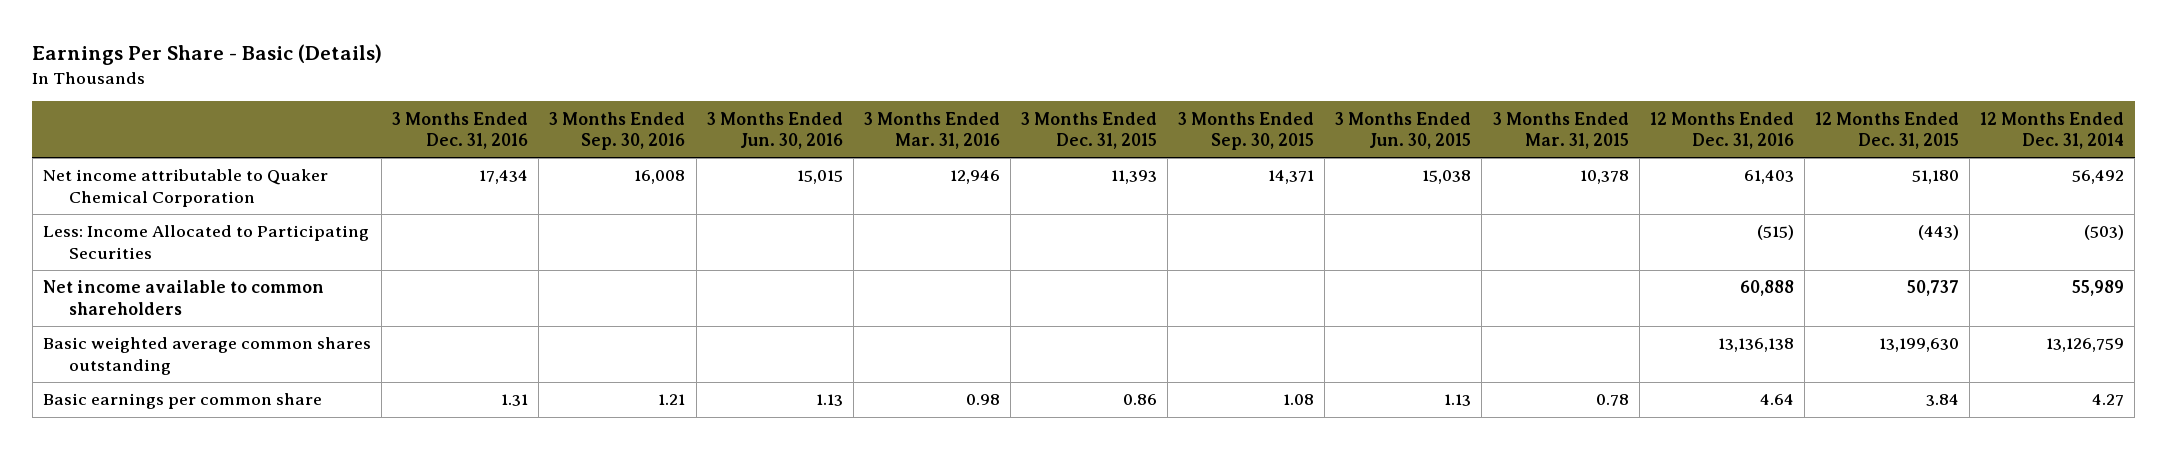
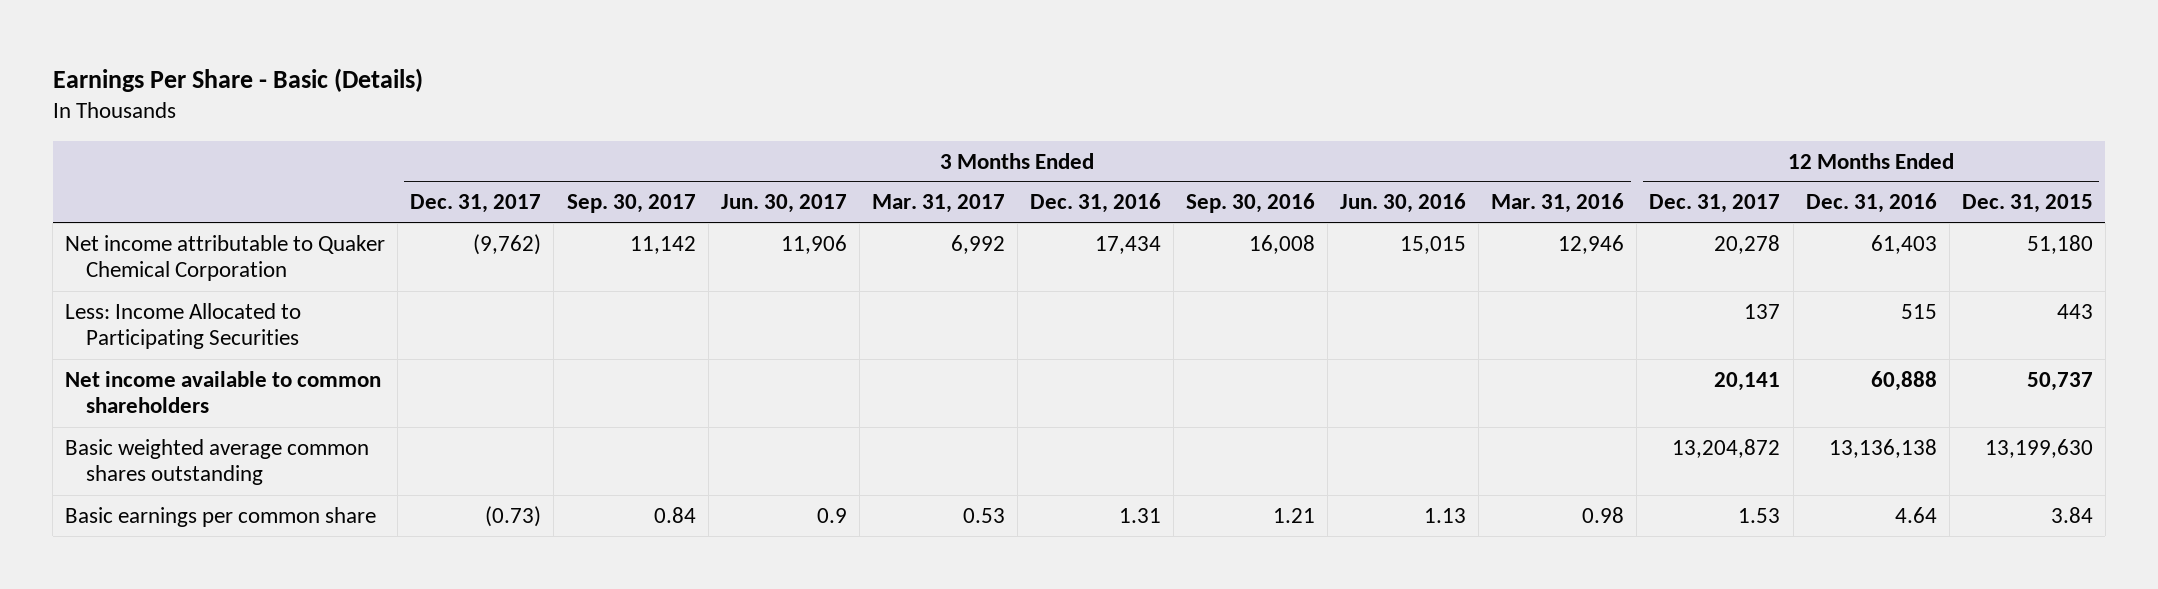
[1021,111,1158,149] 3 Months Ended Dec. 31, 2015 -> none
[1178,111,1315,150] 3 Months Ended Sep. 30, 2015 -> none
[1335,111,1472,149] 3 Months Ended Jun. 30, 2015 -> none
[1492,111,1629,149] 3 Months Ended Mar. 31, 2015 -> none
[1980,111,2125,149] 12 Months Ended Dec. 31, 2014 -> none
none -> [410,194,542,214] Dec. 31, 2017
none -> [566,194,696,214] Sep. 30, 2017
none -> [720,194,847,214] Jun. 30, 2017
none -> [871,194,1005,214] Mar. 31, 2017
none -> [1649,194,1781,214] Dec. 31, 2017
[1756,225,1794,241] (515) -> [1900,303,1937,319] 515
[1917,225,1959,241] (443) -> [2056,303,2093,319] 443

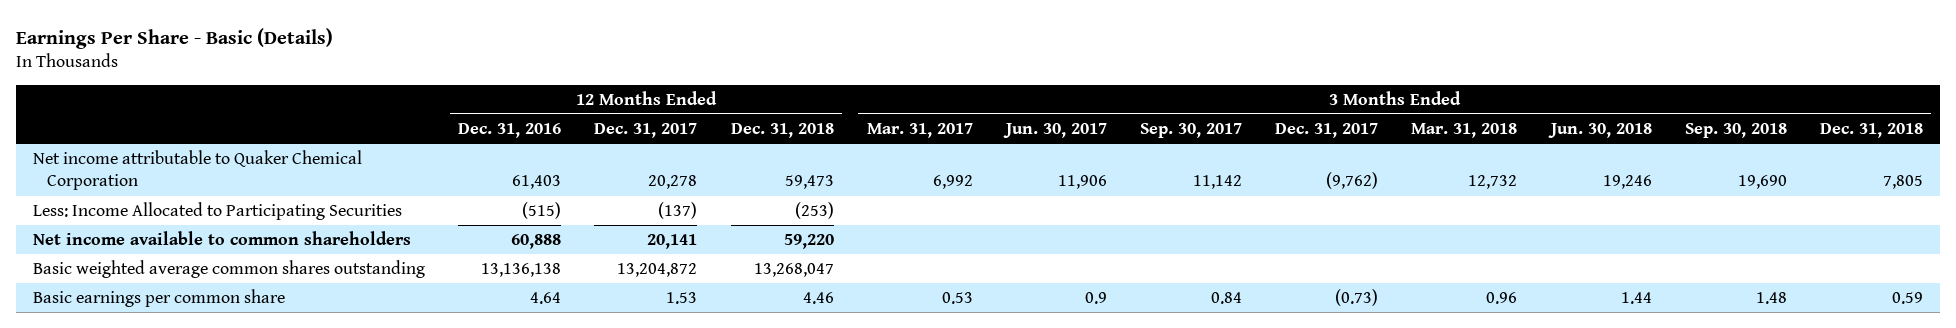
[1029,193,1161,214] Dec. 31, 2016 -> none
[1186,193,1316,214] Sep. 30, 2016 -> none
[1340,193,1467,214] Jun. 30, 2016 -> none
[1491,193,1625,214] Mar. 31, 2016 -> none
[1961,194,2093,214] Dec. 31, 2015 -> none
none -> [730,123,834,139] Dec. 31, 2018
none -> [1411,123,1518,139] Mar. 31, 2018
none -> [1547,123,1652,139] Jun. 30, 2018
none -> [1684,123,1787,139] Sep. 30, 2018
none -> [1820,123,1924,139] Dec. 31, 2018
[1744,303,1781,319] 137 -> [658,202,698,220] (137)
[1900,303,1937,319] 515 -> [522,202,562,220] (515)

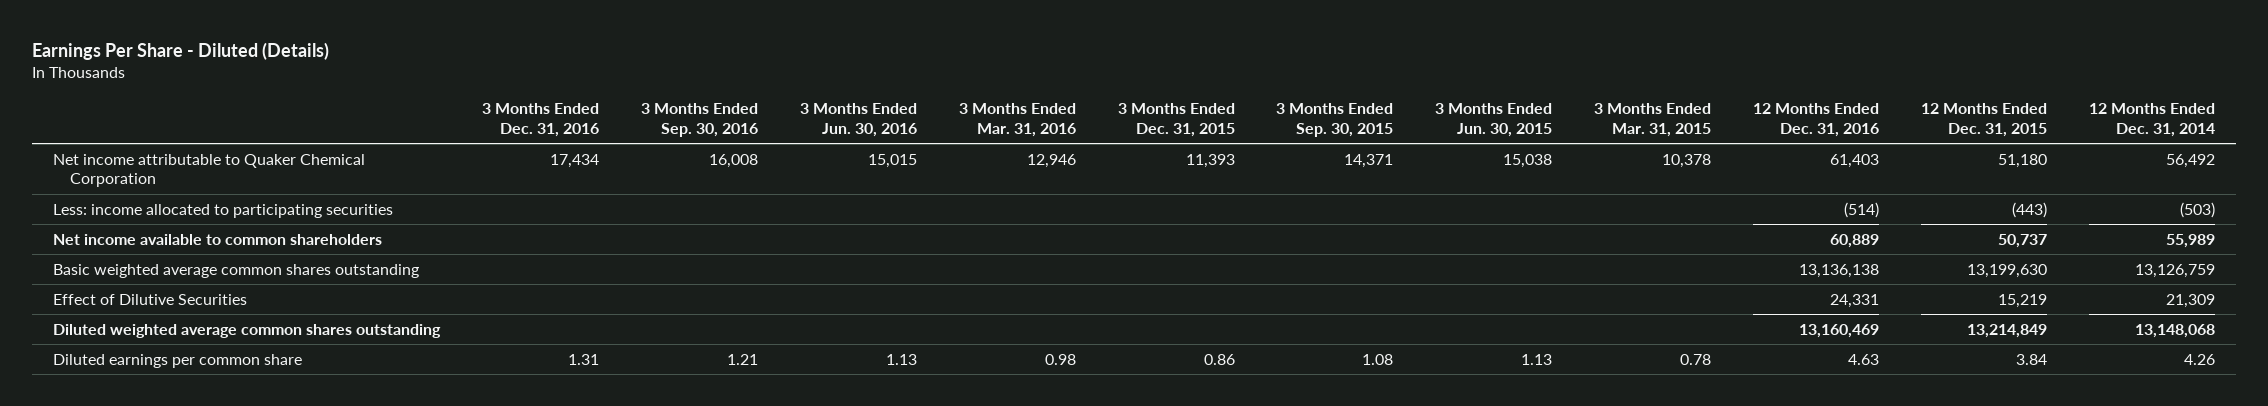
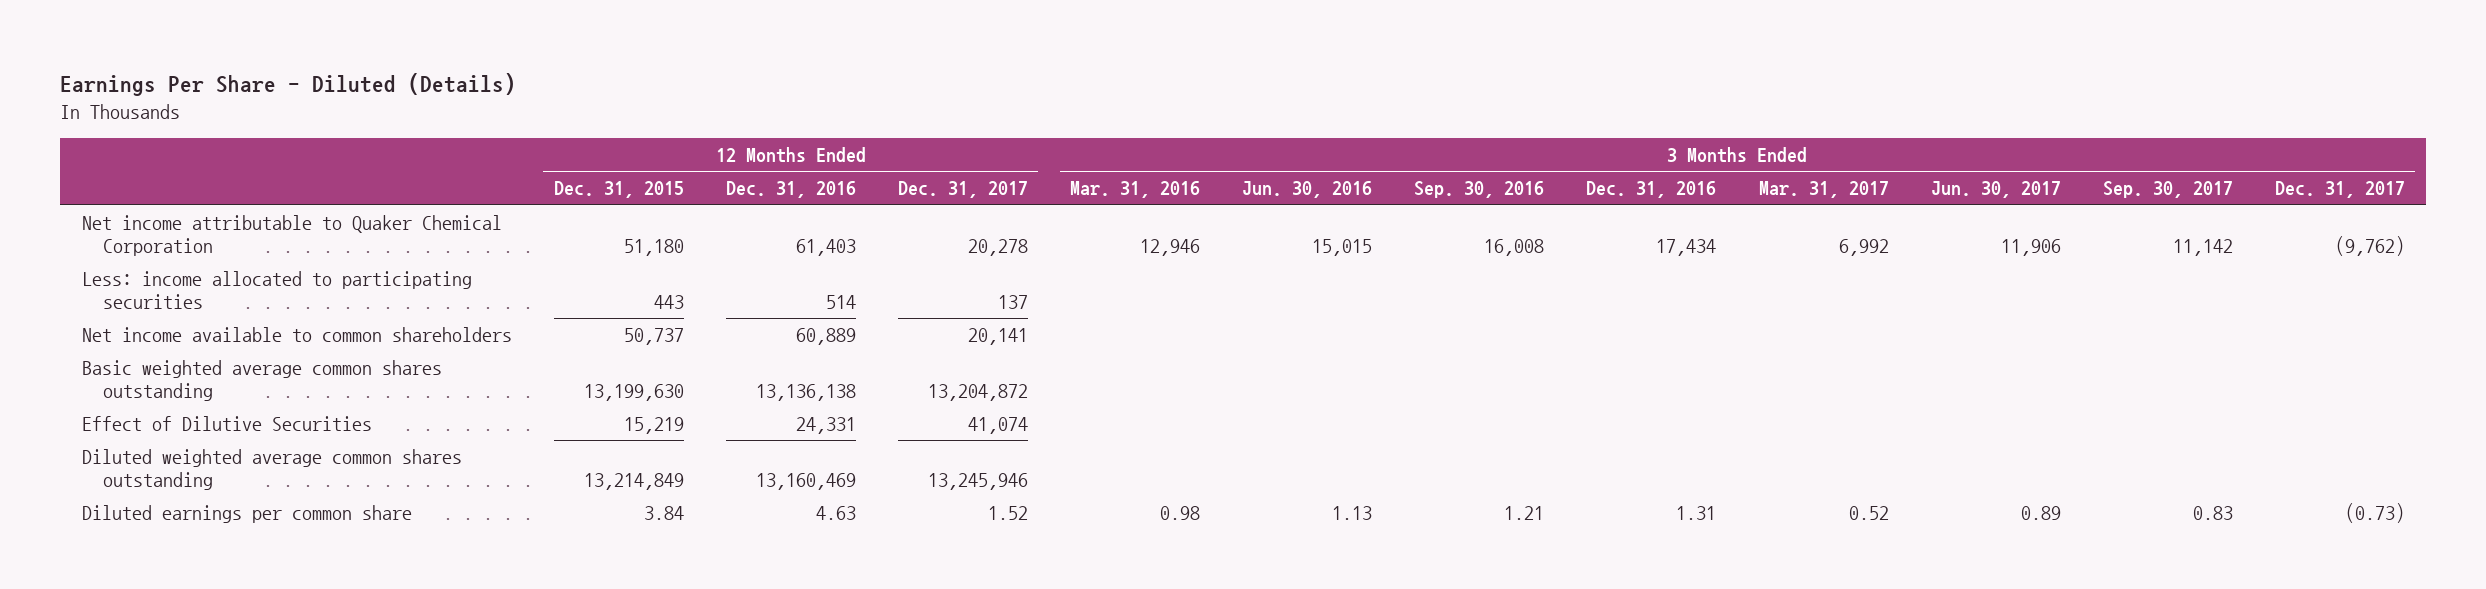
[1117,103,1235,137] 3 Months Ended Dec. 31, 2015 -> none
[1276,103,1394,137] 3 Months Ended Sep. 30, 2015 -> none
[1435,103,1553,137] 3 Months Ended Jun. 30, 2015 -> none
[1594,103,1712,137] 3 Months Ended Mar. 31, 2015 -> none
[2088,103,2215,137] 12 Months Ended Dec. 31, 2014 -> none
none -> [897,181,1028,199] Dec. 31, 2017
none -> [1758,181,1889,199] Mar. 31, 2017
none -> [1930,181,2061,199] Jun. 30, 2017
none -> [2102,181,2233,199] Sep. 30, 2017
none -> [2274,181,2405,199] Dec. 31, 2017
[1844,201,1880,218] (514) -> [825,294,856,309] 514
[2011,201,2047,218] (443) -> [653,294,684,309] 443

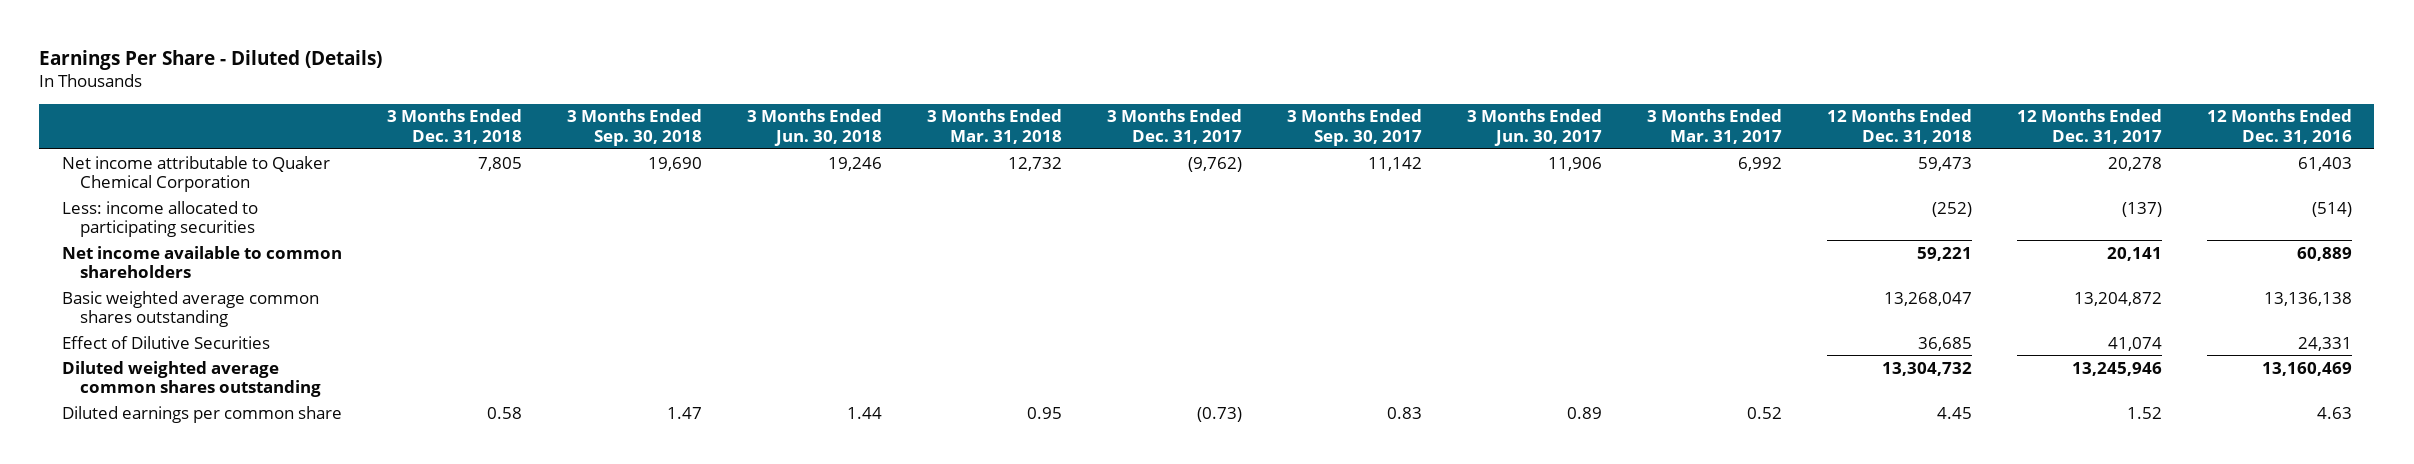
[553,181,684,199] Dec. 31, 2015 -> none
[1070,181,1201,199] Mar. 31, 2016 -> none
[1242,181,1373,199] Jun. 30, 2016 -> none
[1414,181,1545,199] Sep. 30, 2016 -> none
[1586,181,1717,199] Dec. 31, 2016 -> none
none -> [386,109,522,144] 3 Months Ended Dec. 31, 2018
none -> [566,109,702,146] 3 Months Ended Sep. 30, 2018
none -> [746,109,882,146] 3 Months Ended Jun. 30, 2018
none -> [926,109,1062,144] 3 Months Ended Mar. 31, 2018
none -> [1826,109,1972,144] 12 Months Ended Dec. 31, 2018
[825,294,856,309] 514 -> [2311,201,2352,217] (514)
[997,294,1028,309] 137 -> [2121,201,2162,217] (137)

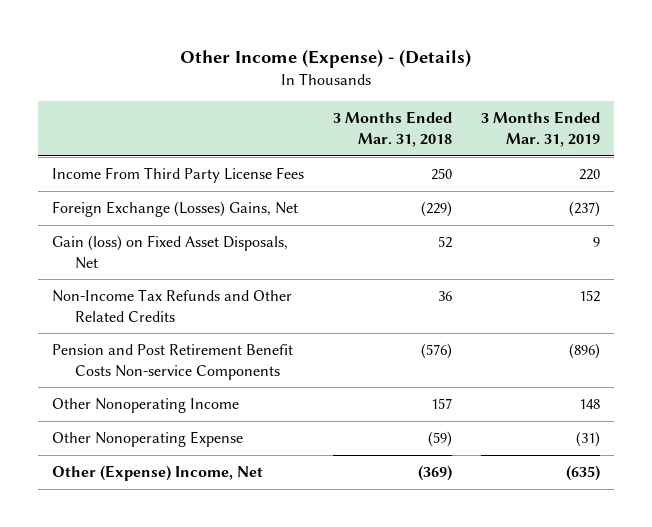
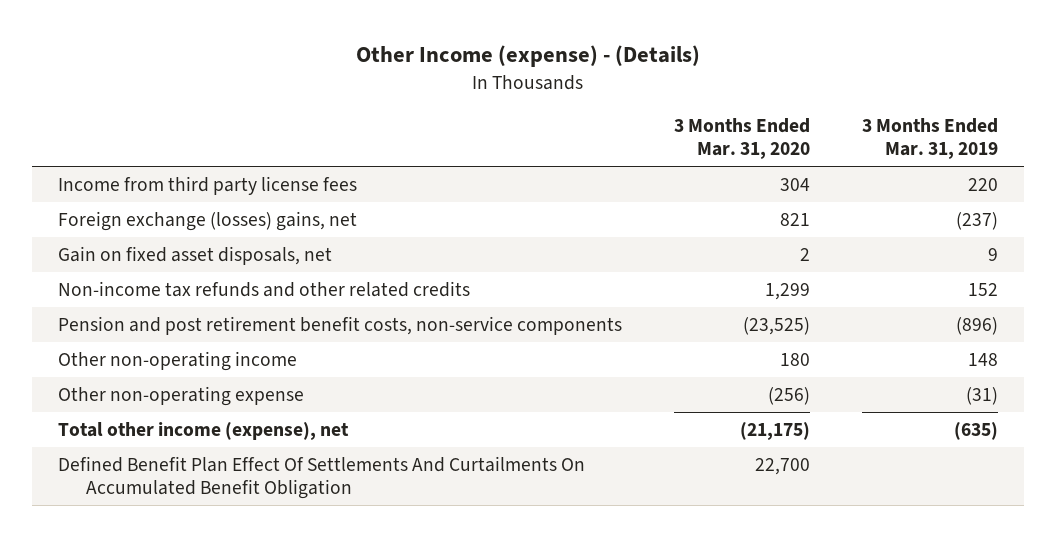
[179,49,471,69] Other Income (Expense) - (Details) -> [356,45,701,68] Other Income (expense) - (Details)
[332,111,452,148] 3 Months Ended Mar. 31, 2018 -> none
none -> [674,118,811,160] 3 Months Ended Mar. 31, 2020
[52,167,305,184] Income From Third Party License Fees -> [58,176,358,196] Income from third party license fees
[52,201,299,218] Foreign Exchange (Losses) Gains, Net -> [58,211,358,232] Foreign exchange (losses) gains, net
[52,235,289,269] Gain (loss) on Fixed Asset Disposals, Net -> [58,246,333,266] Gain on fixed asset disposals, net
[52,289,293,322] Non-Income Tax Refunds and Other Related Credits -> [58,281,471,298] Non-income tax refunds and other related credits
[52,344,294,380] Pension and Post Retirement Benefit Costs Non-service Components -> [58,316,623,336] Pension and post retirement benefit costs, non-service components
[52,398,240,414] Other Nonoperating Income -> [58,351,298,372] Other non-operating income
[52,431,244,448] Other Nonoperating Expense -> [58,386,305,407] Other non-operating expense
[52,465,264,482] Other (Expense) Income, Net -> [58,422,350,441] Total other income (expense), net
none -> [58,456,586,500] Defined Benefit Plan Effect Of Settlements And Curtailments On Accumulated Benefit Obligation

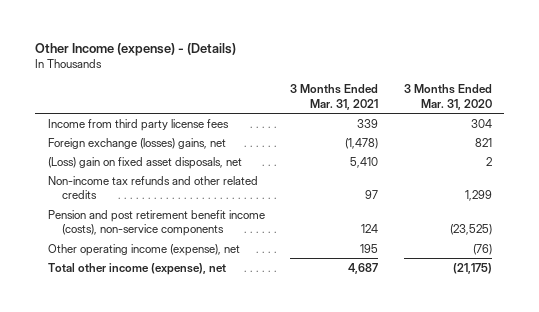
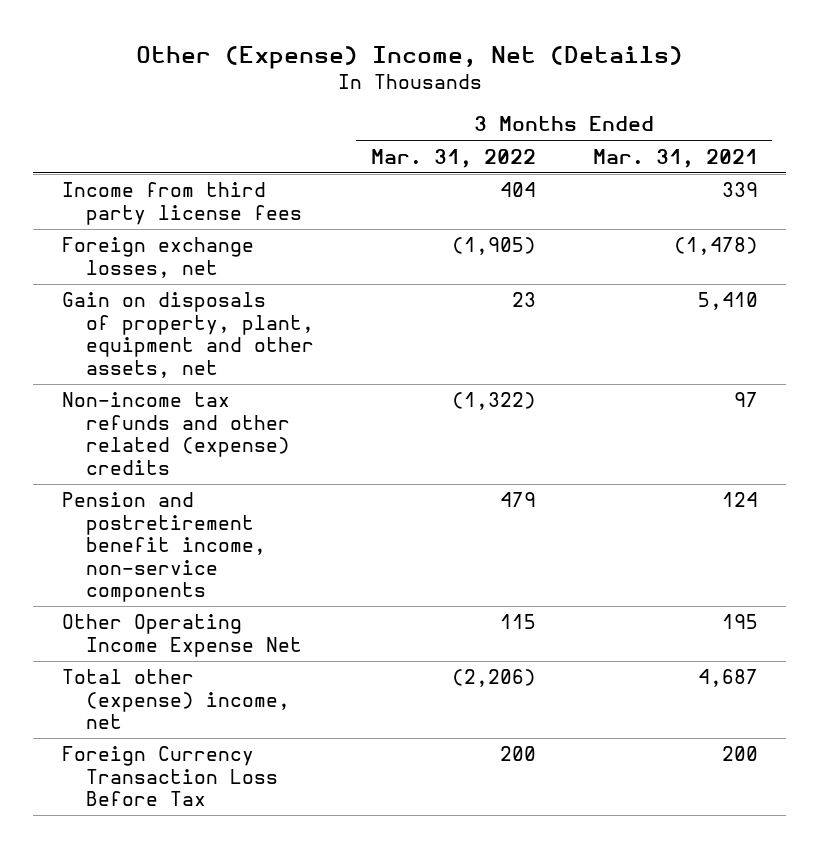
[34,42,236,56] Other Income (expense) - (Details) -> [135,45,683,69] Other (Expense) Income, Net (Details)
[403,84,492,110] 3 Months Ended Mar. 31, 2020 -> none
none -> [370,148,536,168] Mar. 31, 2022
[47,137,226,149] Foreign exchange (losses) gains, net -> [61,237,254,278] Foreign exchange losses, net
[47,156,242,169] (Loss) gain on fixed asset disposals, net -> [61,292,314,378] Gain on disposals of property, plant, equipment and other assets, net
[47,175,258,200] Non-income tax refunds and other related credits -> [61,392,290,475] Non-income tax refunds and other related (expense) credits
[47,209,265,237] Pension and post retirement benefit income (costs), non-service components -> [61,492,266,603] Pension and postretirement benefit income, non-service components
[47,243,240,256] Other operating income (expense), net -> [61,614,302,657] Other Operating Income Expense Net
[47,262,226,275] Total other income (expense), net -> [61,669,290,730] Total other (expense) income, net
none -> [61,746,278,807] Foreign Currency Transaction Loss Before Tax

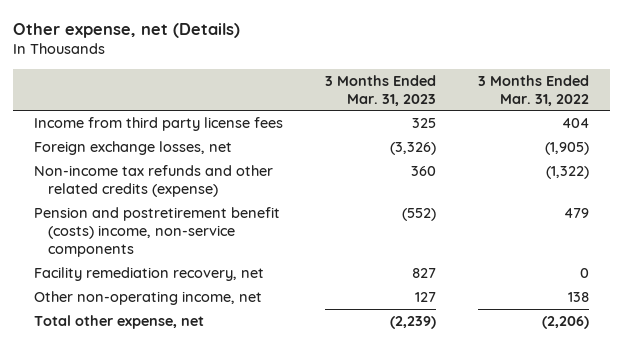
[135,45,683,69] Other (Expense) Income, Net (Details) -> [13,23,241,39] Other expense, net (Details)
[592,148,758,168] Mar. 31, 2021 -> none
none -> [324,74,436,106] 3 Months Ended Mar. 31, 2023
[61,292,314,378] Gain on disposals of property, plant, equipment and other assets, net -> none
[61,746,278,807] Foreign Currency Transaction Loss Before Tax -> none
[61,392,290,475] Non-income tax refunds and other related (expense) credits -> [34,164,274,197] Non-income tax refunds and other related credits (expense)
[61,492,266,603] Pension and postretirement benefit income, non-service components -> [34,206,281,257] Pension and postretirement benefit (costs) income, non-service components
none -> [34,266,265,281] Facility remediation recovery, net
[61,614,302,657] Other Operating Income Expense Net -> [34,290,263,305] Other non-operating income, net
[499,614,536,630] 115 -> [567,291,589,302] 138
[61,669,290,730] Total other (expense) income, net -> [34,314,205,329] Total other expense, net

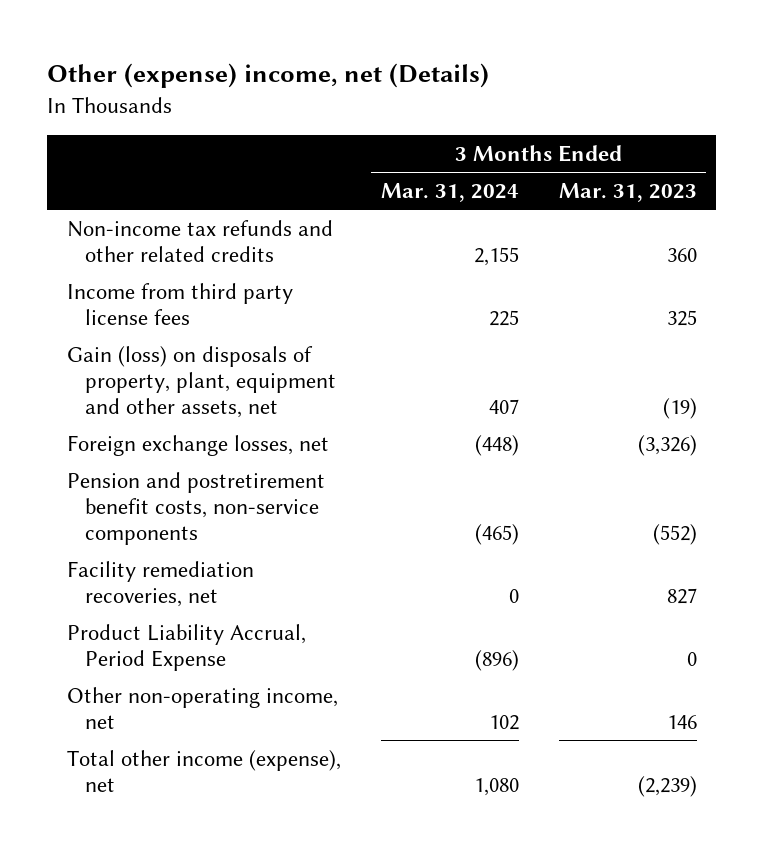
[13,23,241,39] Other expense, net (Details) -> [47,63,490,89] Other (expense) income, net (Details)
[477,74,589,106] 3 Months Ended Mar. 31, 2022 -> none
none -> [380,182,519,202] Mar. 31, 2024
none -> [67,219,334,262] Non-income tax refunds and other related credits
none -> [67,345,337,419] Gain (loss) on disposals of property, plant, equipment and other assets, net
[34,164,274,197] Non-income tax refunds and other related credits (expense) -> none
[34,206,281,257] Pension and postretirement benefit (costs) income, non-service components -> [67,471,326,546] Pension and postretirement benefit costs, non-service components
[34,266,265,281] Facility remediation recovery, net -> [67,560,255,607] Facility remediation recoveries, net
none -> [67,623,307,671] Product Liability Accrual, Period Expense
[414,291,436,302] 127 -> [666,714,697,729] 146
[34,314,205,329] Total other expense, net -> [67,749,342,792] Total other income (expense), net

